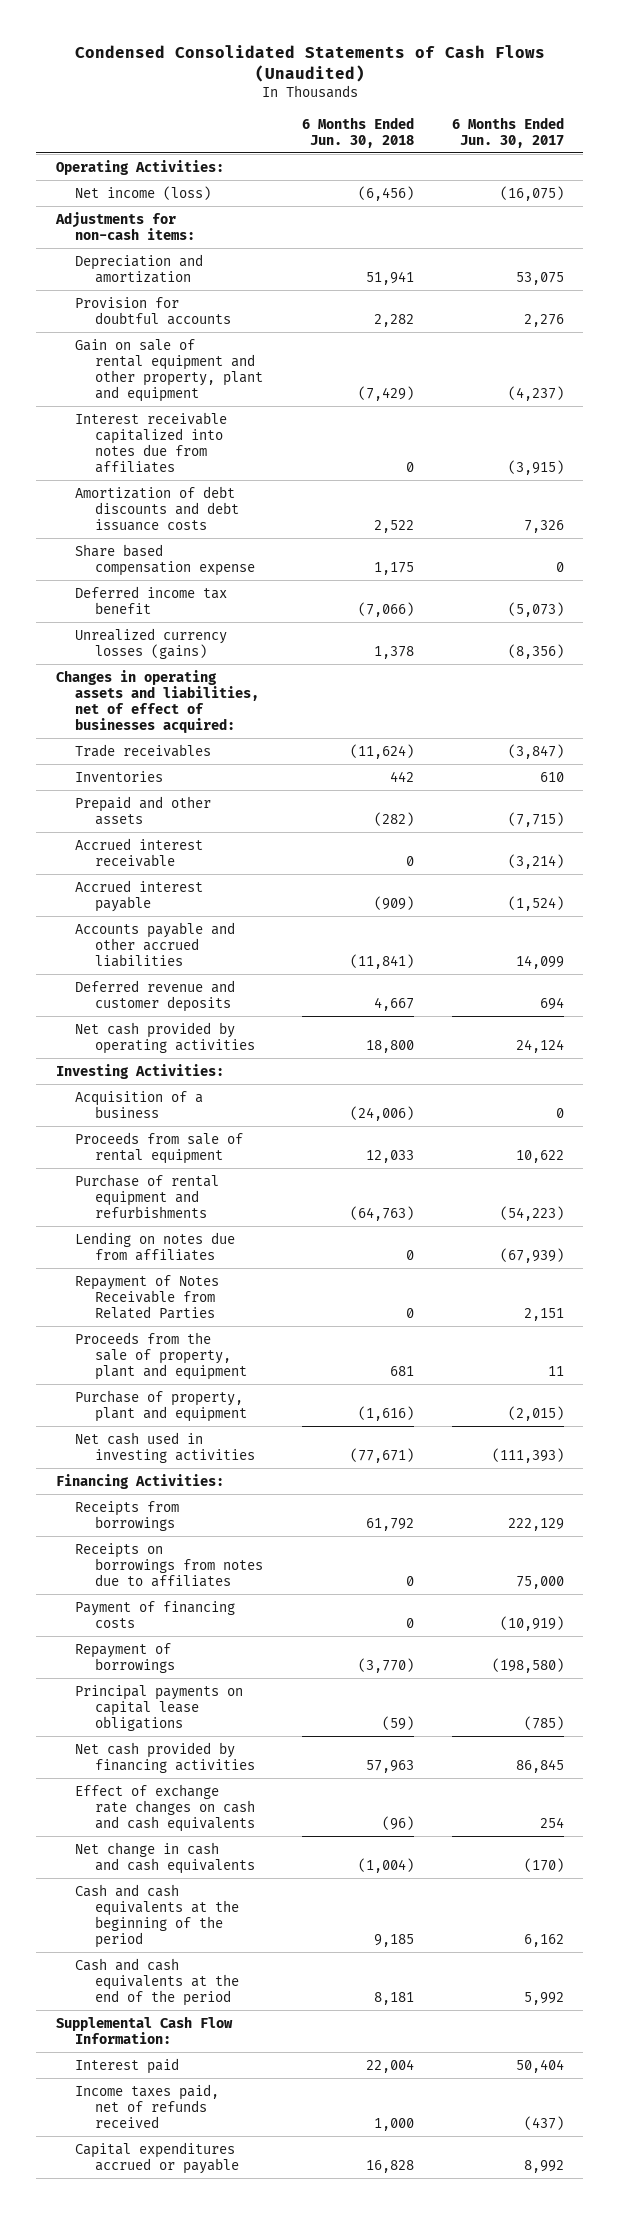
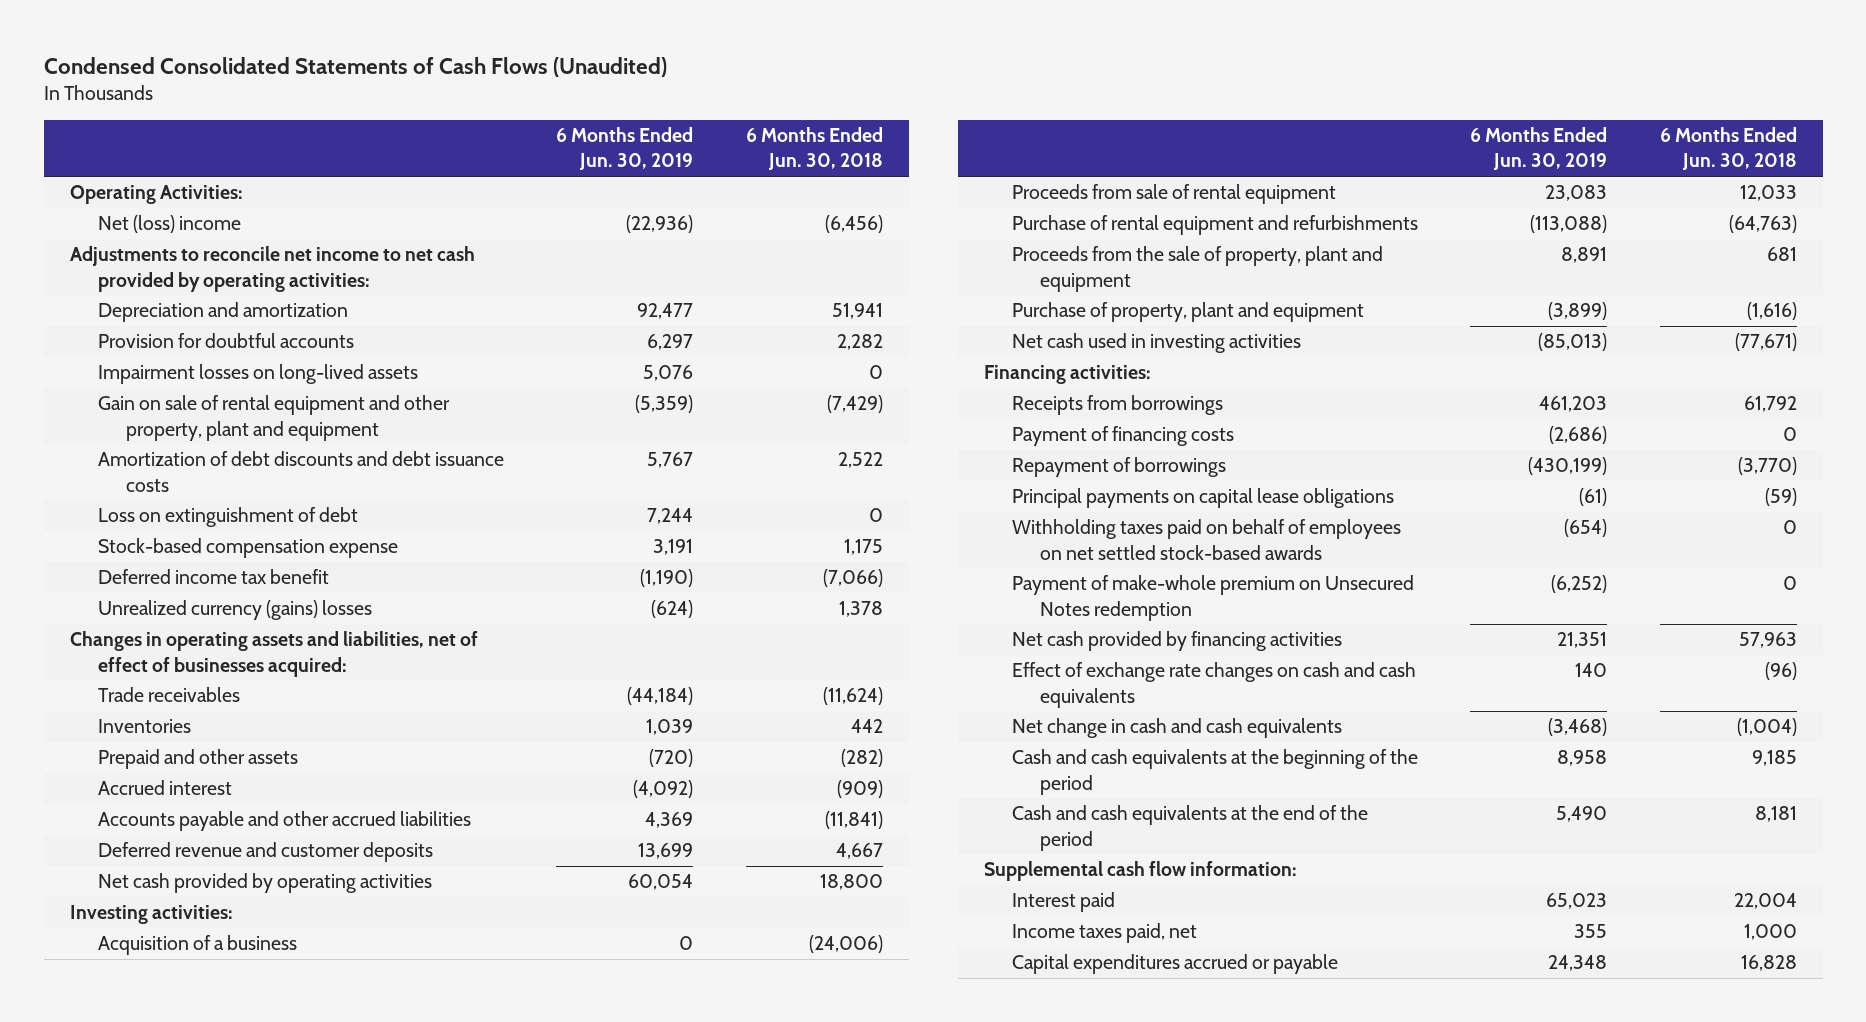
[452,116,565,148] 6 Months Ended Jun. 30, 2017 -> none
none -> [556,127,694,171] 6 Months Ended Jun. 30, 2019
[75,185,212,200] Net income (loss) -> [97,215,241,234] Net (loss) income
[54,211,196,240] Adjustments for non-cash items: -> [69,246,475,292] Adjustments to reconcile net income to net cash provided by operating activities:
none -> [97,364,418,385] Impairment losses on long-lived assets
[75,411,228,474] Interest receivable capitalized into notes due from affiliates -> none
none -> [97,507,358,528] Loss on extinguishment of debt
[75,543,256,576] Share based compensation expense -> [97,538,398,559] Stock-based compensation expense
[75,627,228,659] Unrealized currency losses (gains) -> [97,600,372,621] Unrealized currency (gains) losses
[75,837,204,867] Accrued interest receivable -> none
[75,879,204,912] Accrued interest payable -> [97,780,232,796] Accrued interest
[55,1063,224,1079] Investing Activities: -> [69,905,233,925] Investing activities:
[75,1231,236,1261] Lending on notes due from affiliates -> none
[75,1274,220,1320] Repayment of Notes Receivable from Related Parties -> none
[55,1473,224,1489] Financing Activities: -> [983,365,1151,385] Financing activities:
[75,1542,264,1588] Receipts on borrowings from notes due to affiliates -> none
none -> [1011,519,1401,560] Withholding taxes paid on behalf of employees on net settled stock-based awards
none -> [1011,575,1414,621] Payment of make-whole premium on Unsecured Notes redemption
[55,2015,233,2044] Supplemental Cash Flow Information: -> [983,861,1297,882] Supplemental cash flow information:
[75,2083,220,2129] Income taxes paid, net of refunds received -> [1011,923,1197,944] Income taxes paid, net

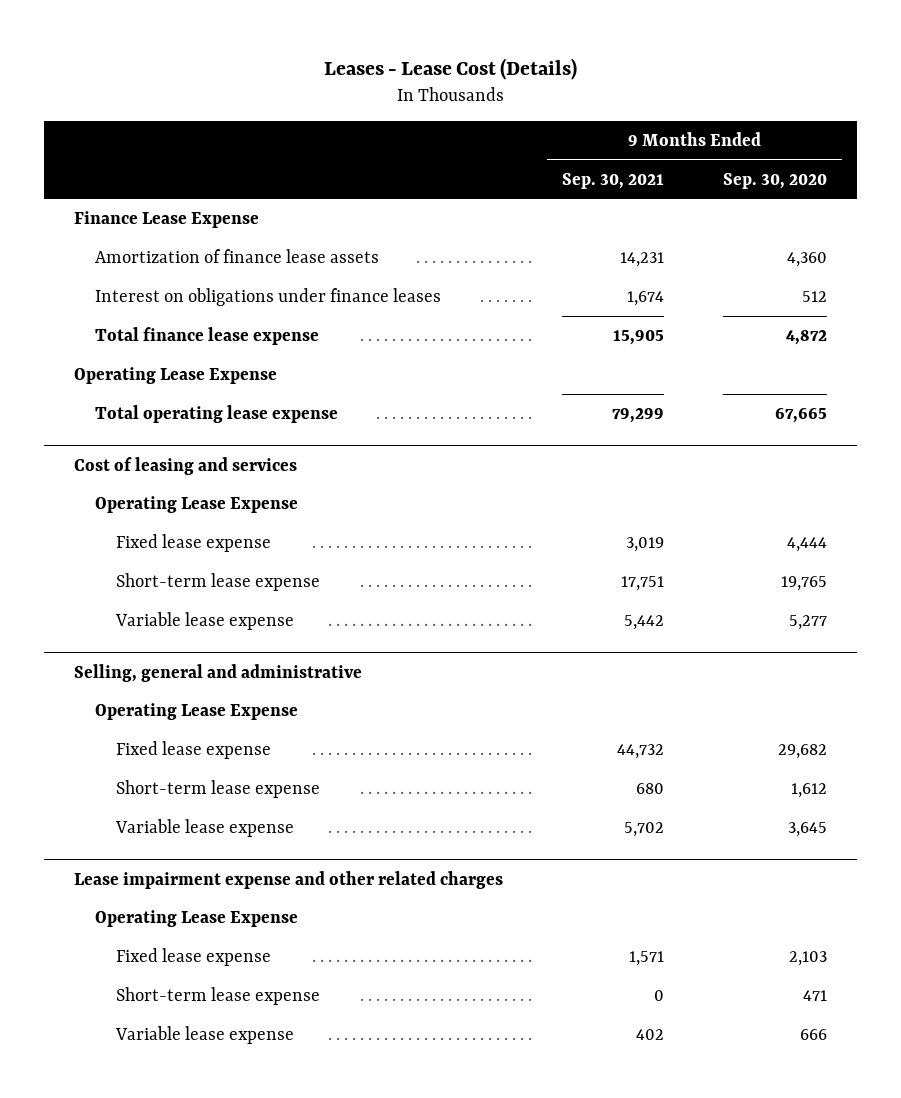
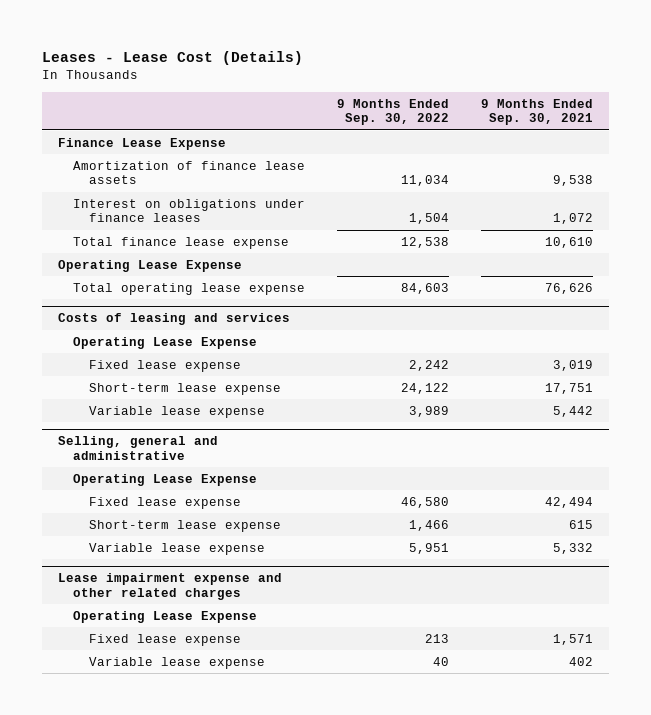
[723,172,828,189] Sep. 30, 2020 -> none
none -> [337,98,450,126] 9 Months Ended Sep. 30, 2022
[620,251,665,267] 14,231 -> [552,175,593,187] 9,538
[627,290,665,306] 1,674 -> [552,213,593,225] 1,072
[613,329,665,345] 15,905 -> [544,236,593,248] 10,610
[612,407,665,423] 79,299 -> [544,282,593,294] 76,626
[73,456,297,475] Cost of leasing and services -> [58,313,291,326] Costs of leasing and services
[617,743,665,759] 44,732 -> [544,496,593,508] 42,494
[636,782,665,794] 680 -> [568,519,593,529] 615
[624,821,665,837] 5,702 -> [552,542,593,554] 5,332
[116,986,321,1005] Short-term lease expense -> none

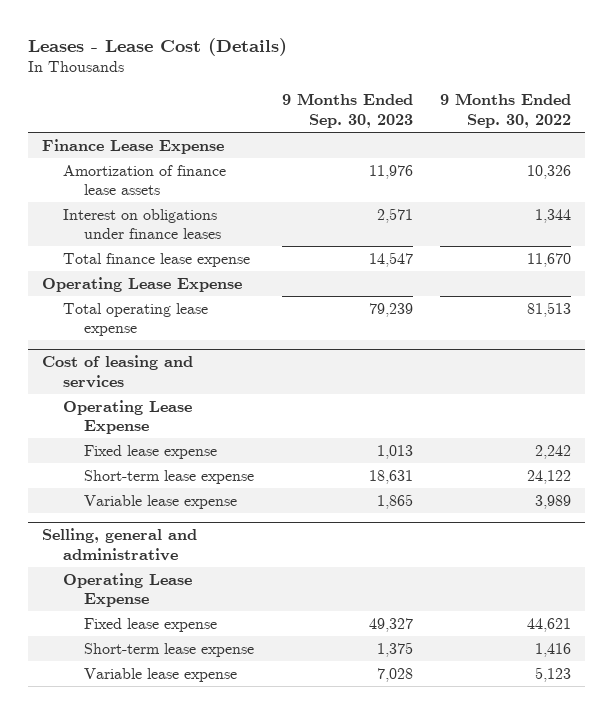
[480,98,593,126] 9 Months Ended Sep. 30, 2021 -> none
none -> [281,93,413,129] 9 Months Ended Sep. 30, 2023
[401,175,450,187] 11,034 -> [527,164,572,179] 10,326
[409,213,450,225] 1,504 -> [535,208,572,223] 1,344
[401,236,450,248] 12,538 -> [527,252,572,267] 11,670
[401,282,450,294] 84,603 -> [527,301,572,317] 81,513
[58,313,291,326] Costs of leasing and services -> [41,355,193,389] Cost of leasing and services
[58,573,283,600] Lease impairment expense and other related charges -> none
[73,610,258,623] Operating Lease Expense -> none
[88,633,241,646] Fixed lease expense -> none
[88,656,265,669] Variable lease expense -> none
[401,496,450,508] 46,580 -> [527,617,572,632] 44,621
[409,519,450,531] 1,466 -> [535,642,572,657] 1,416
[409,542,450,554] 5,951 -> [535,666,572,682] 5,123

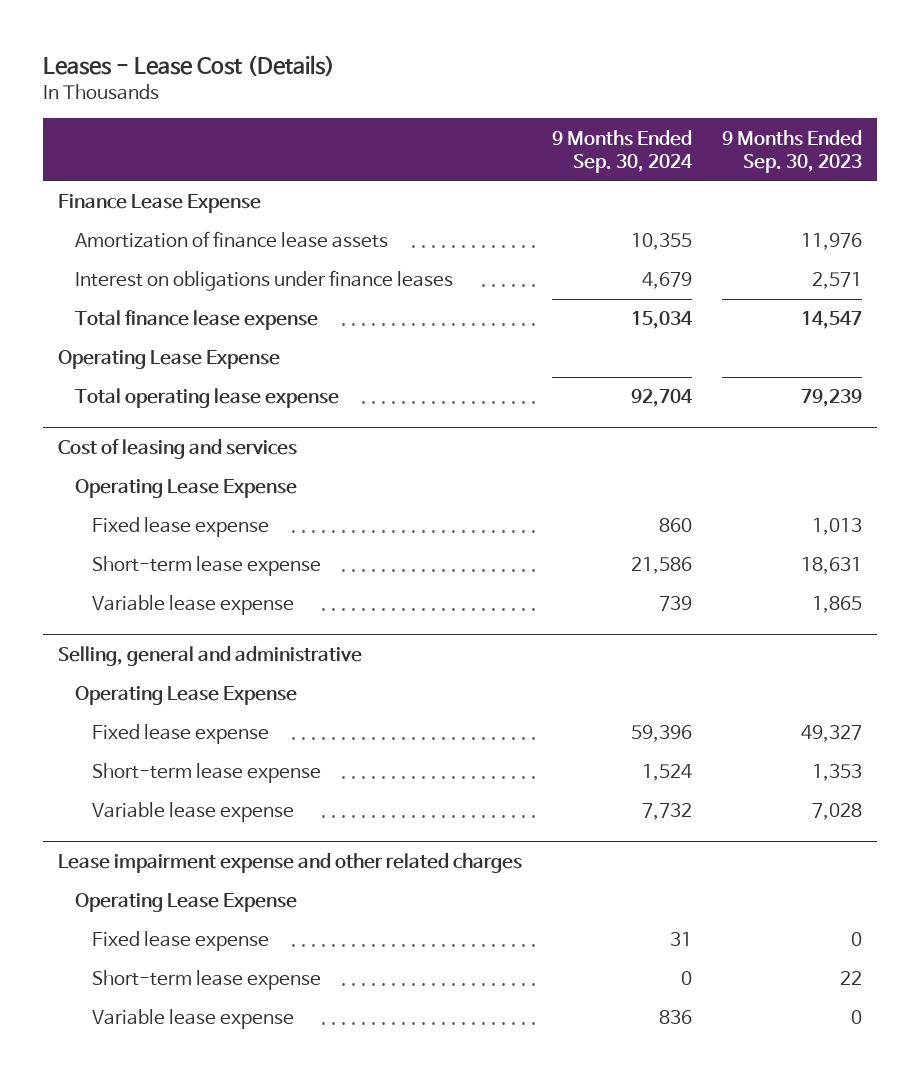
[440,93,572,129] 9 Months Ended Sep. 30, 2022 -> none
none -> [552,129,694,174] 9 Months Ended Sep. 30, 2024
[376,641,413,657] 1,375 -> [812,764,863,782] 1,353
none -> [58,853,523,874] Lease impairment expense and other related charges
none -> [75,893,298,913] Operating Lease Expense
none -> [91,931,269,952] Fixed lease expense
none -> [91,970,321,991] Short-term lease expense
none -> [91,1009,294,1030] Variable lease expense

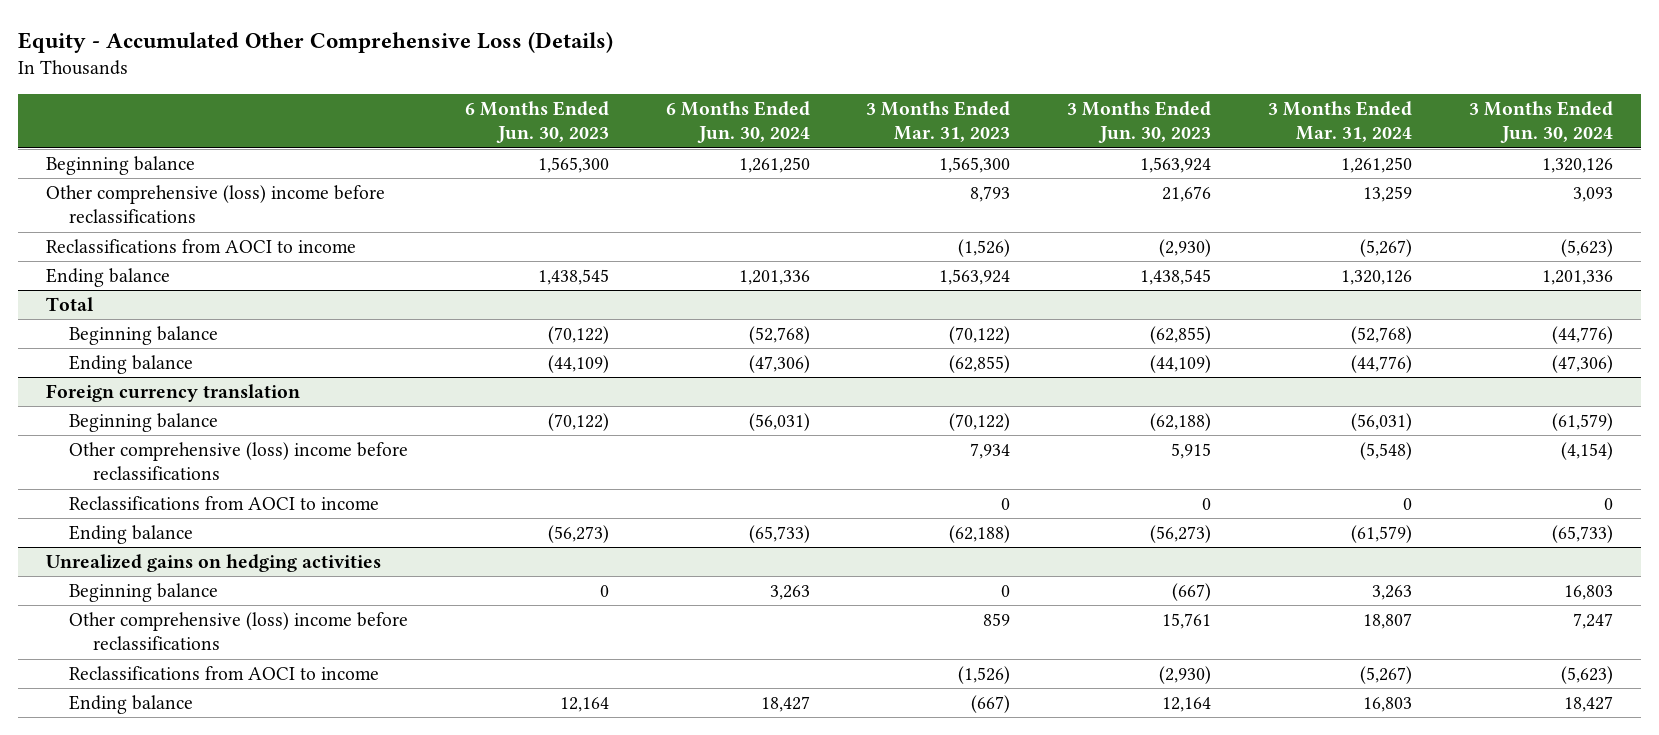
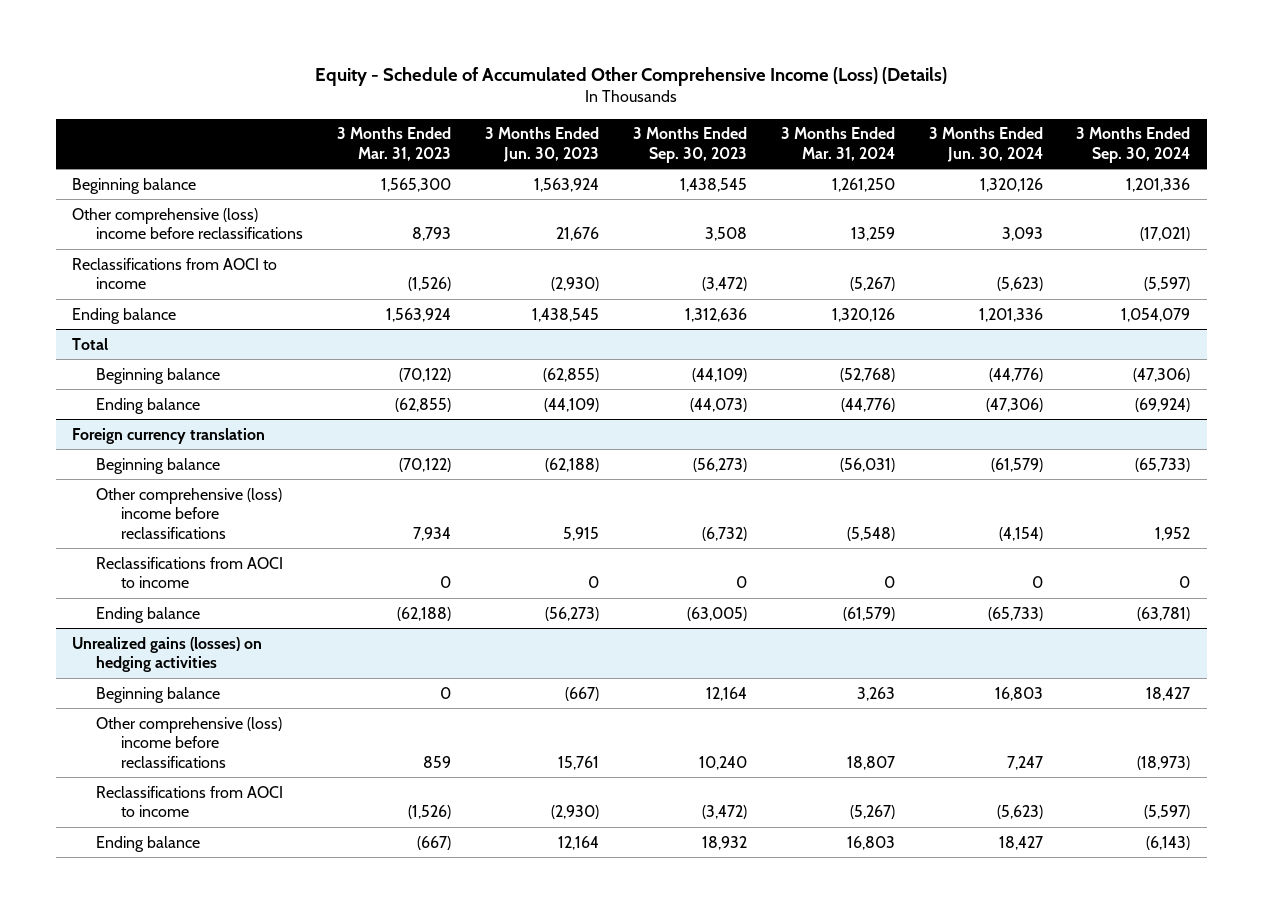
[17,32,613,54] Equity - Accumulated Other Comprehensive Loss (Details) -> [315,66,948,86] Equity - Schedule of Accumulated Other Comprehensive Income (Loss) (Details)
[465,101,610,144] 6 Months Ended Jun. 30, 2023 -> none
[665,101,810,144] 6 Months Ended Jun. 30, 2024 -> none
none -> [632,127,747,163] 3 Months Ended Sep. 30, 2023
none -> [1076,127,1191,163] 3 Months Ended Sep. 30, 2024
[45,554,381,573] Unrealized gains on hedging activities -> [72,636,263,673] Unrealized gains (losses) on hedging activities

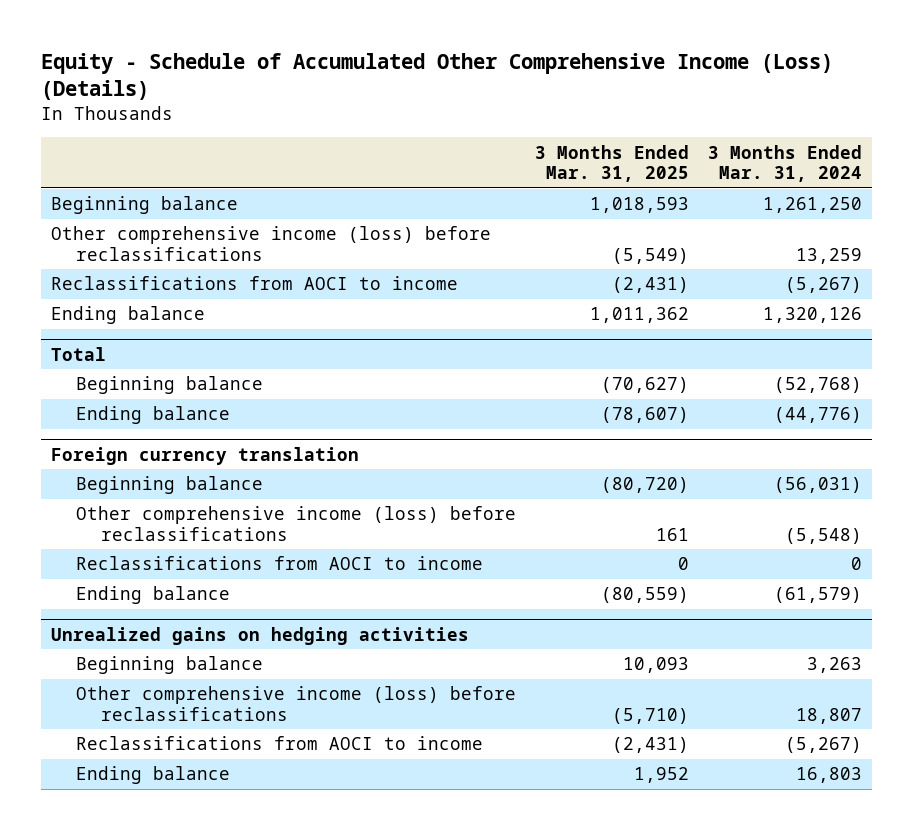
[337,127,452,161] 3 Months Ended Mar. 31, 2023 -> none
[485,127,600,162] 3 Months Ended Jun. 30, 2023 -> none
[632,127,747,163] 3 Months Ended Sep. 30, 2023 -> none
[928,127,1043,162] 3 Months Ended Jun. 30, 2024 -> none
[1076,127,1191,163] 3 Months Ended Sep. 30, 2024 -> none
none -> [535,144,690,183] 3 Months Ended Mar. 31, 2025
[72,207,304,240] Other comprehensive (loss) income before reclassifications -> [50,226,491,261] Other comprehensive income (loss) before reclassifications
[96,487,283,539] Other comprehensive (loss) income before reclassifications -> [76,506,517,541] Other comprehensive income (loss) before reclassifications
[72,636,263,673] Unrealized gains (losses) on hedging activities -> [50,626,469,645] Unrealized gains on hedging activities
[96,716,283,768] Other comprehensive (loss) income before reclassifications -> [76,686,517,721] Other comprehensive income (loss) before reclassifications

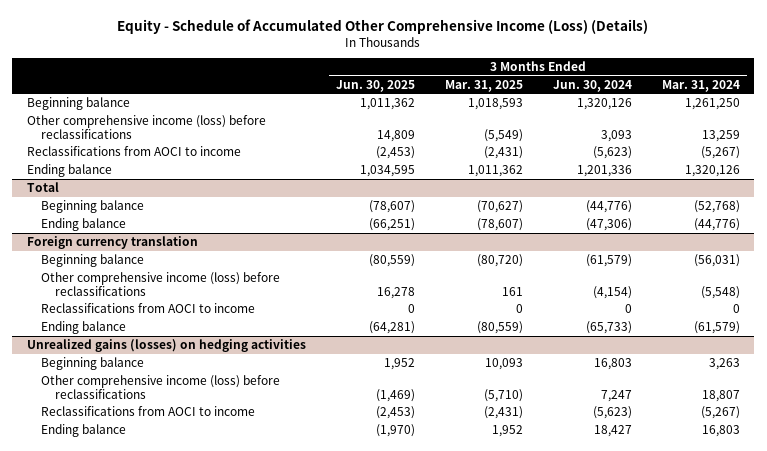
none -> [336,79,416,92] Jun. 30, 2025
none -> [552,79,632,92] Jun. 30, 2024
[50,626,469,645] Unrealized gains on hedging activities -> [27,339,307,353] Unrealized gains (losses) on hedging activities

